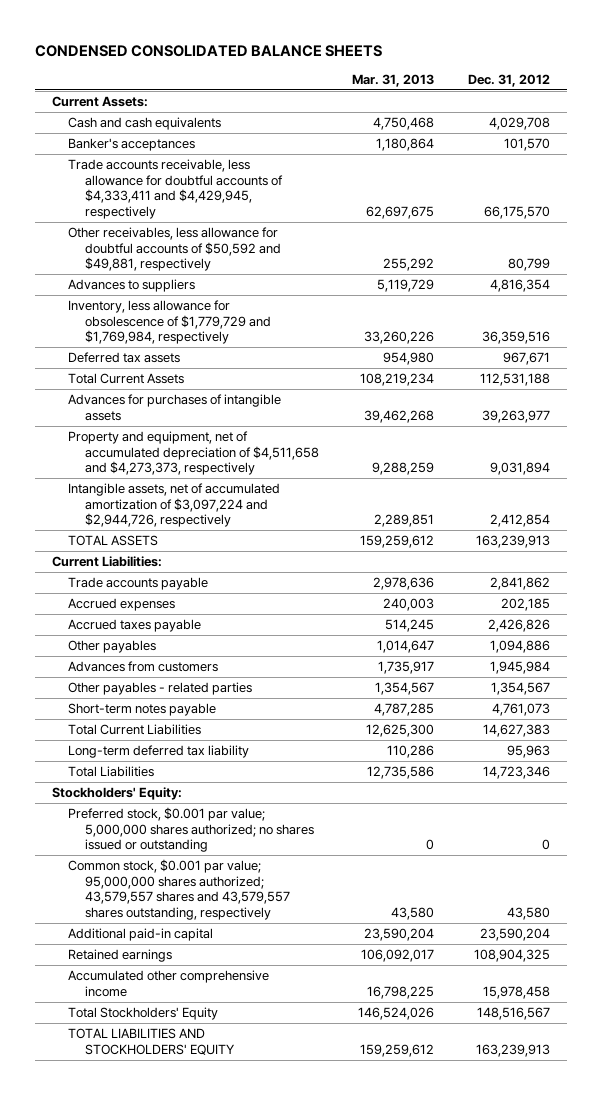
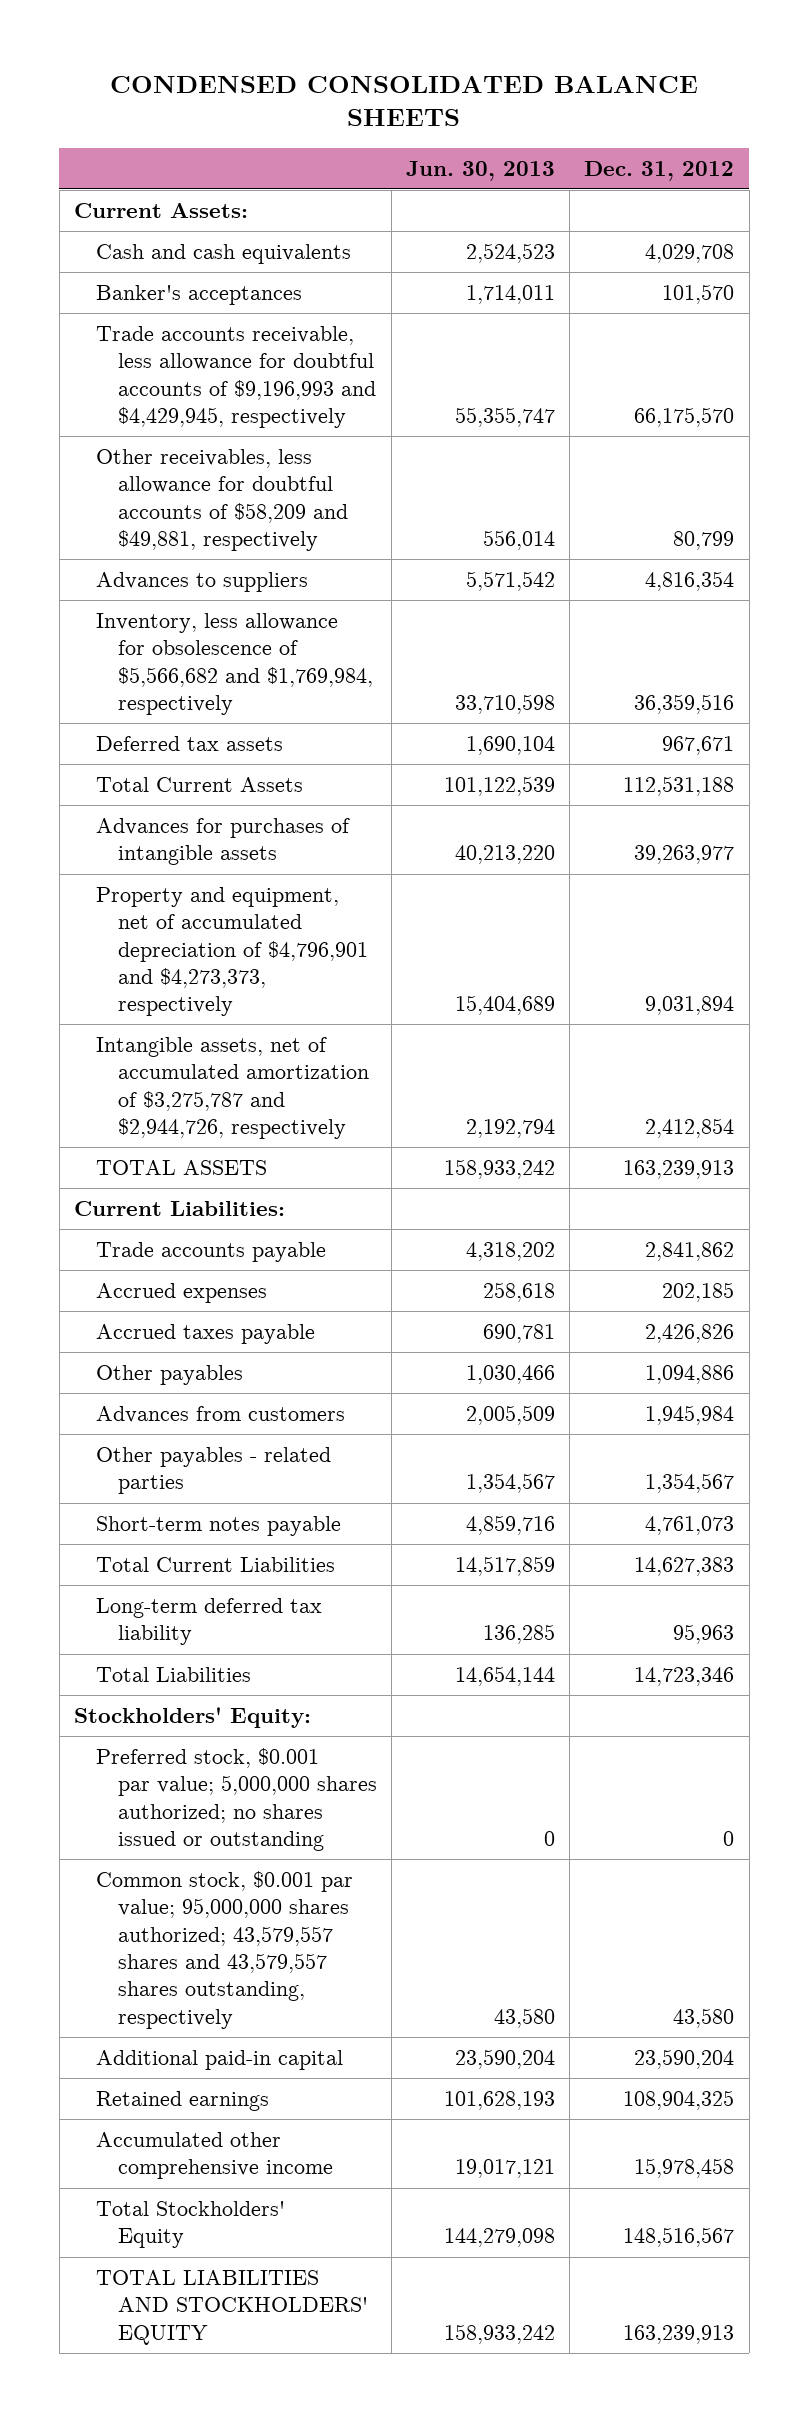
[352,73,435,87] Mar. 31, 2013 -> none
none -> [406,160,556,181] Jun. 30, 2013
[68,159,283,219] Trade accounts receivable, less allowance for doubtful accounts of $4,333,411 and $4,429,945, respectively -> [95,326,376,428] Trade accounts receivable, less allowance for doubtful accounts of $9,196,993 and $4,429,945, respectively
[68,227,281,272] Other receivables, less allowance for doubtful accounts of $50,592 and $49,881, respectively -> [95,449,348,551] Other receivables, less allowance for doubtful accounts of $58,209 and $49,881, respectively
[68,300,271,345] Inventory, less allowance for obsolescence of $1,779,729 and $1,769,984, respectively -> [95,613,373,715] Inventory, less allowance for obsolescence of $5,566,682 and $1,769,984, respectively
[68,431,319,476] Property and equipment, net of accumulated depreciation of $4,511,658 and $4,273,373, respectively -> [95,887,368,1017] Property and equipment, net of accumulated depreciation of $4,796,901 and $4,273,373, respectively
[68,483,281,528] Intangible assets, net of accumulated amortization of $3,097,224 and $2,944,726, respectively -> [95,1037,369,1139] Intangible assets, net of accumulated amortization of $3,275,787 and $2,944,726, respectively

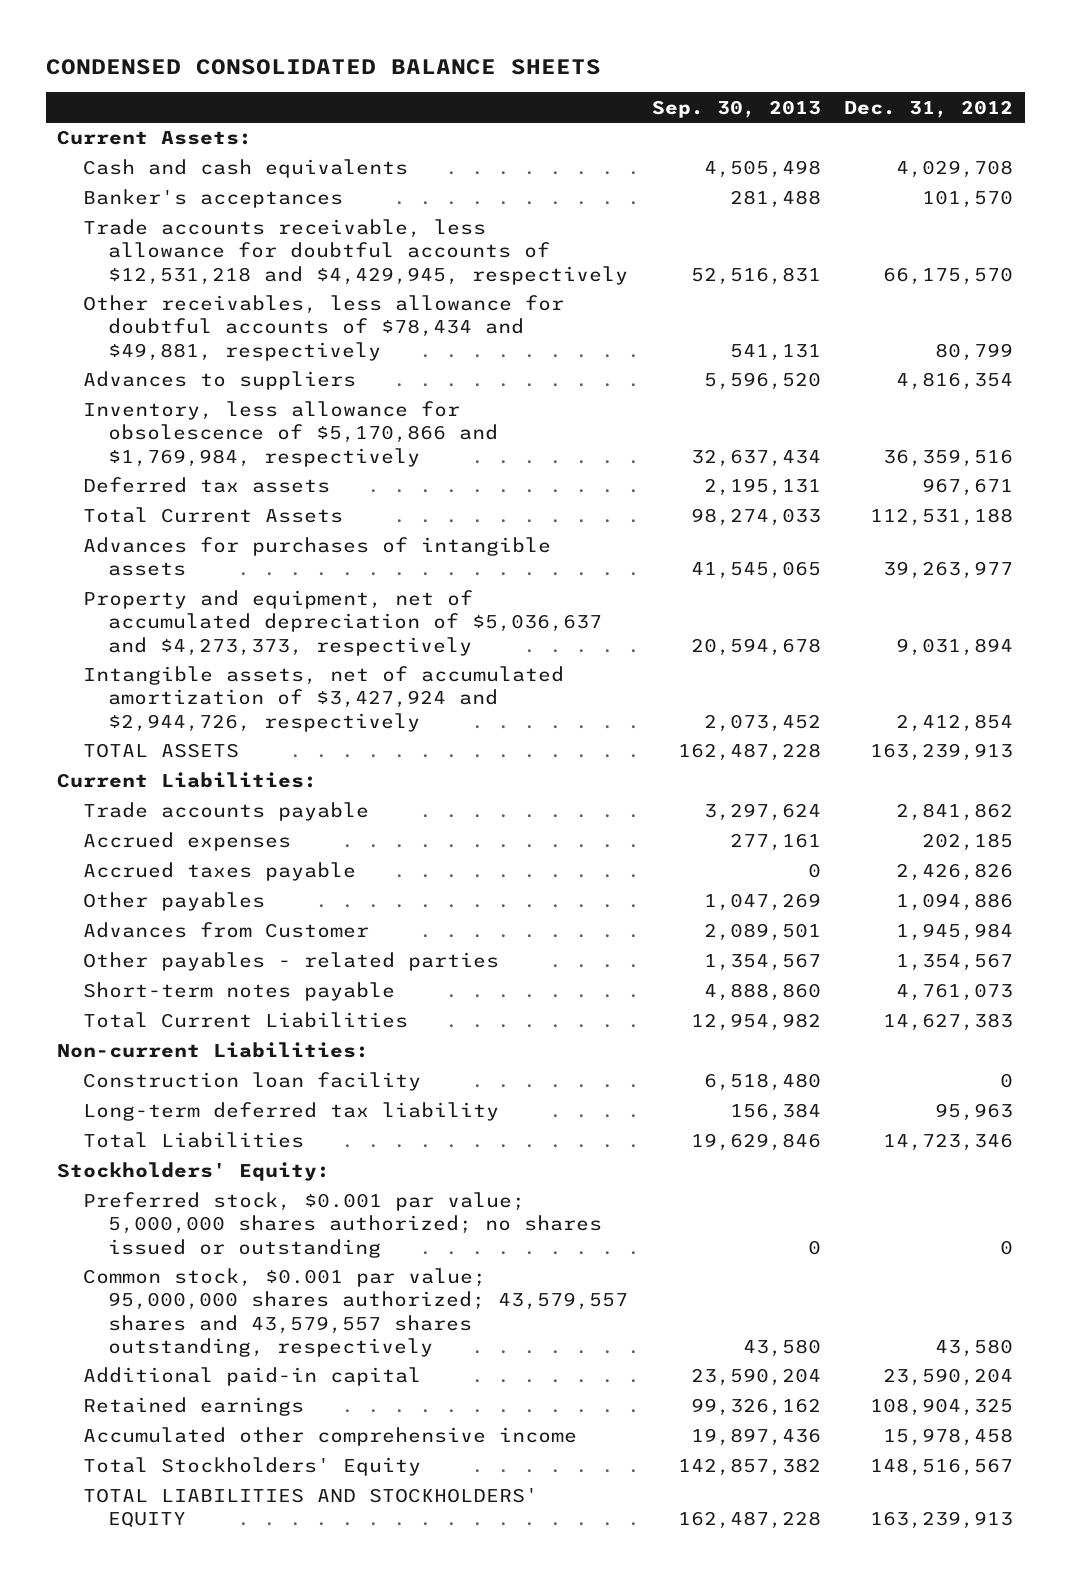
[406,160,556,181] Jun. 30, 2013 -> none
none -> [651,99,821,118] Sep. 30, 2013
[95,326,376,428] Trade accounts receivable, less allowance for doubtful accounts of $9,196,993 and $4,429,945, respectively -> [82,219,628,285] Trade accounts receivable, less allowance for doubtful accounts of $12,531,218 and $4,429,945, respectively
[95,449,348,551] Other receivables, less allowance for doubtful accounts of $58,209 and $49,881, respectively -> [82,295,564,361] Other receivables, less allowance for doubtful accounts of $78,434 and $49,881, respectively
[95,613,373,715] Inventory, less allowance for obsolescence of $5,566,682 and $1,769,984, respectively -> [82,401,498,467] Inventory, less allowance for obsolescence of $5,170,866 and $1,769,984, respectively
[95,887,368,1017] Property and equipment, net of accumulated depreciation of $4,796,901 and $4,273,373, respectively -> [82,590,602,656] Property and equipment, net of accumulated depreciation of $5,036,637 and $4,273,373, respectively
[95,1037,369,1139] Intangible assets, net of accumulated amortization of $3,275,787 and $2,944,726, respectively -> [82,666,564,732] Intangible assets, net of accumulated amortization of $3,427,924 and $2,944,726, respectively
[95,1406,345,1424] Advances from customers -> [82,922,369,939] Advances from Customer
none -> [57,1042,370,1059] Non-current Liabilities:
none -> [82,1072,421,1092] Construction loan facility

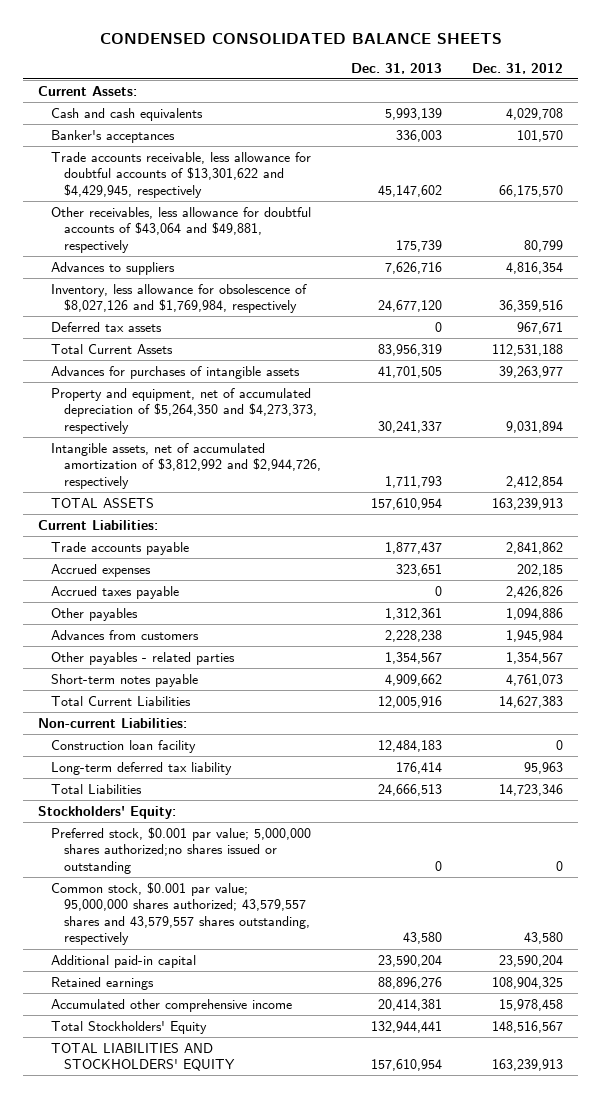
[651,99,821,118] Sep. 30, 2013 -> none
none -> [351,62,443,74] Dec. 31, 2013
[82,219,628,285] Trade accounts receivable, less allowance for doubtful accounts of $12,531,218 and $4,429,945, respectively -> [51,151,312,198] Trade accounts receivable, less allowance for doubtful accounts of $13,301,622 and $4,429,945, respectively
[82,295,564,361] Other receivables, less allowance for doubtful accounts of $78,434 and $49,881, respectively -> [51,206,312,253] Other receivables, less allowance for doubtful accounts of $43,064 and $49,881, respectively
[82,401,498,467] Inventory, less allowance for obsolescence of $5,170,866 and $1,769,984, respectively -> [51,283,308,314] Inventory, less allowance for obsolescence of $8,027,126 and $1,769,984, respectively
[82,590,602,656] Property and equipment, net of accumulated depreciation of $5,036,637 and $4,273,373, respectively -> [51,387,317,434] Property and equipment, net of accumulated depreciation of $5,264,350 and $4,273,373, respectively
[82,666,564,732] Intangible assets, net of accumulated amortization of $3,427,924 and $2,944,726, respectively -> [51,442,321,489] Intangible assets, net of accumulated amortization of $3,812,992 and $2,944,726, respectively
[82,922,369,939] Advances from Customer -> [51,629,200,640] Advances from customers
[82,1192,602,1258] Preferred stock, $0.001 par value; 5,000,000 shares authorized; no shares issued or outstanding -> [51,826,312,874] Preferred stock, $0.001 par value; 5,000,000 shares authorized;no shares issued or outstanding

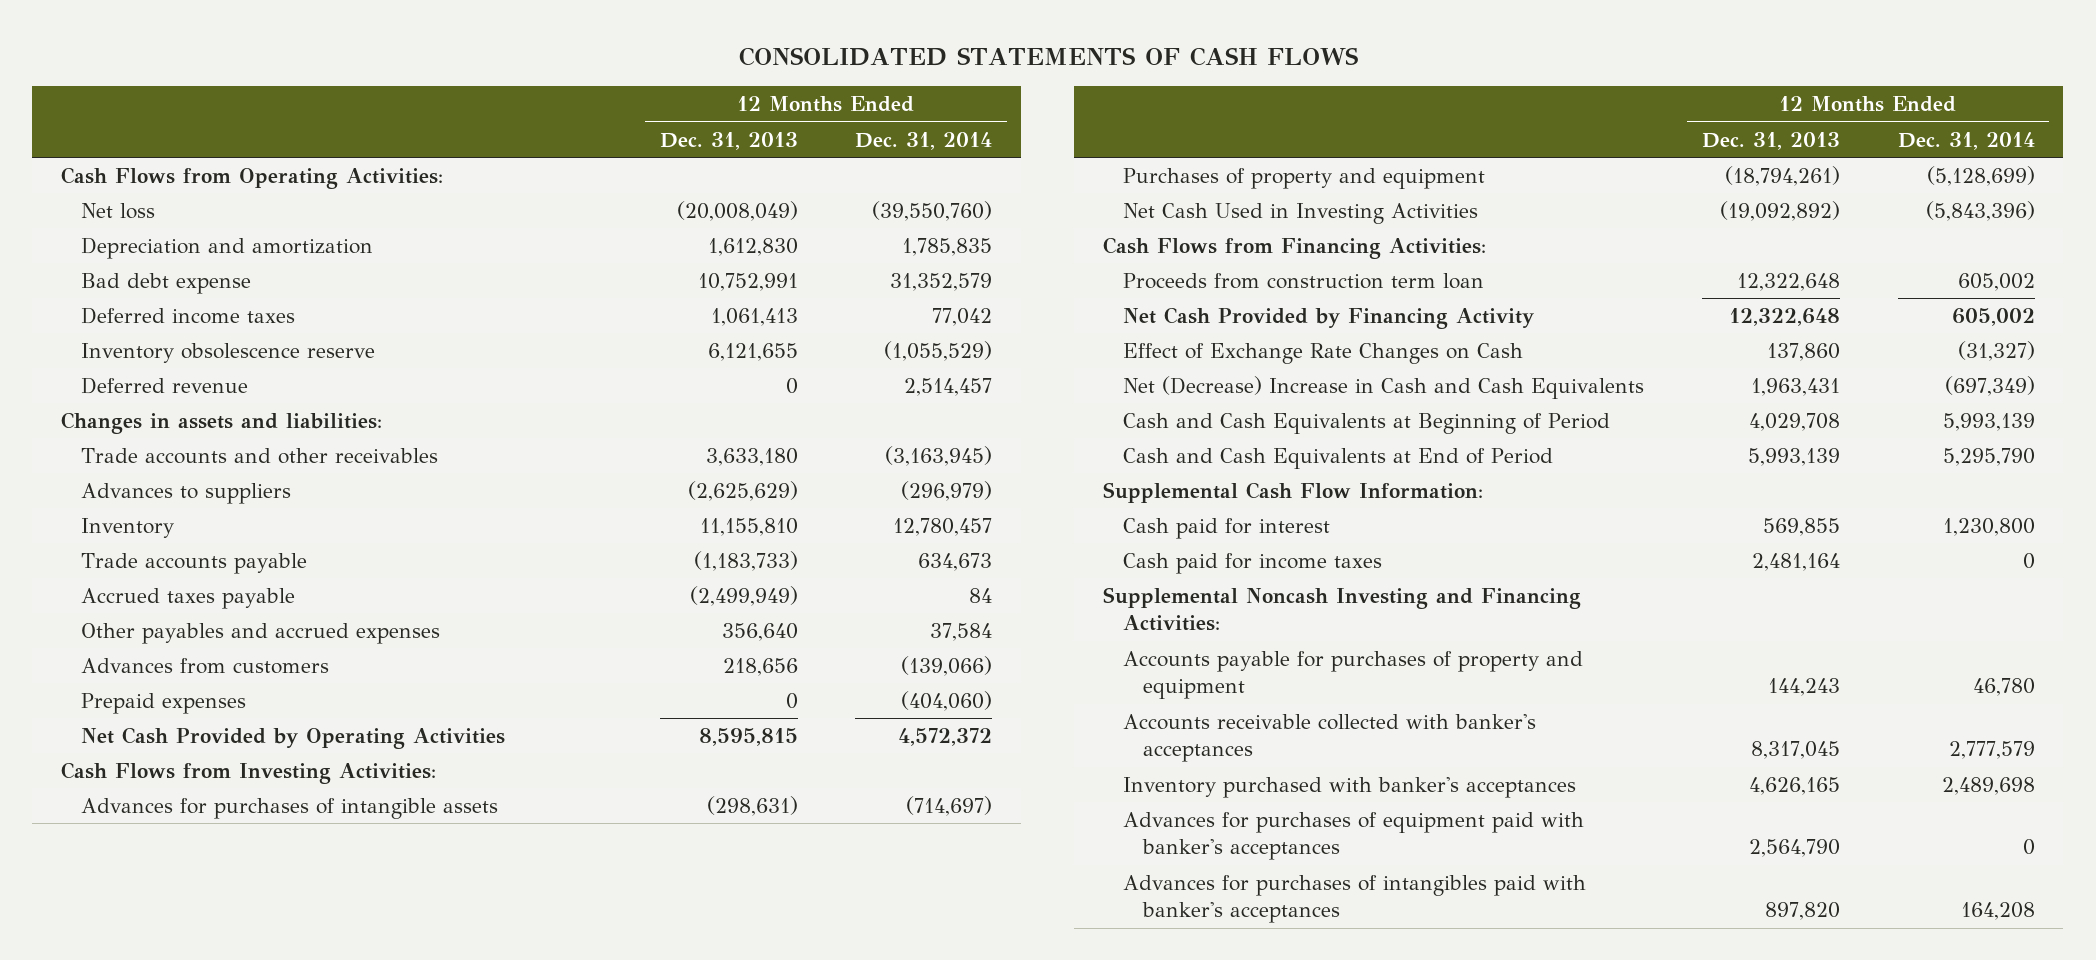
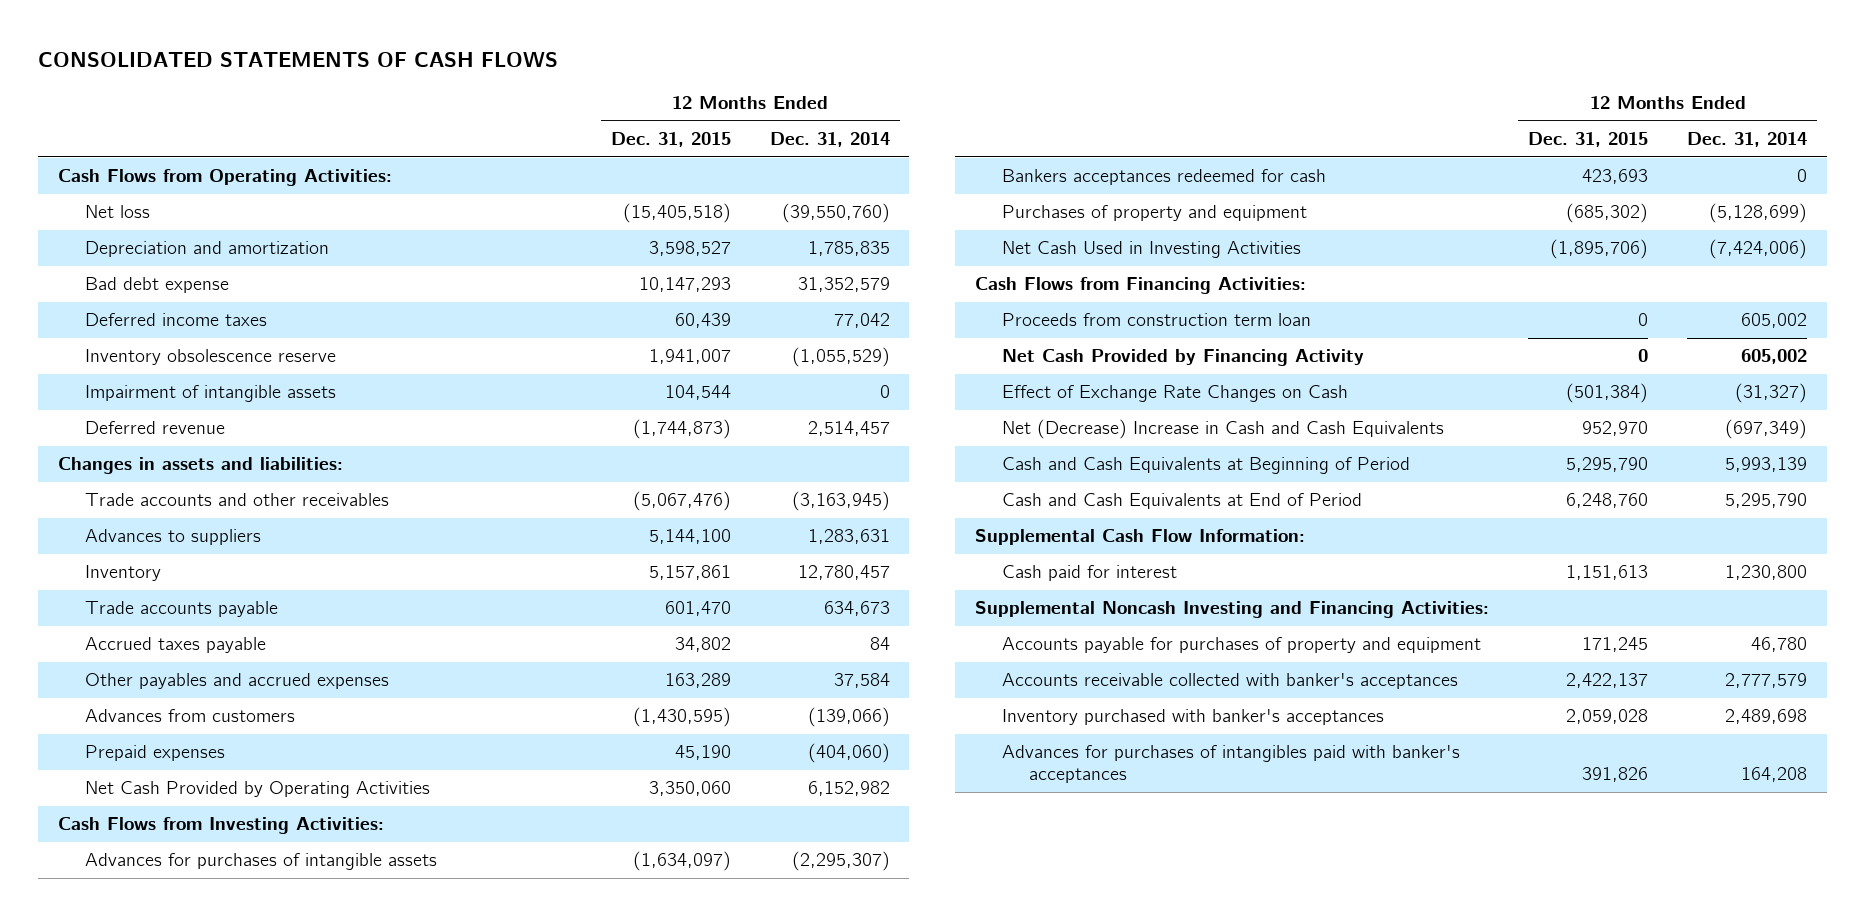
[659,131,798,150] Dec. 31, 2013 -> none
none -> [610,132,731,148] Dec. 31, 2015
none -> [84,385,336,403] Impairment of intangible assets
[901,481,993,502] (296,979) -> [807,529,890,545] 1,283,631
[898,728,993,747] 4,572,372 -> [807,781,890,797] 6,152,982
[906,796,993,817] (714,697) -> [791,851,890,872] (2,295,307)
none -> [1002,169,1327,186] Bankers acceptances redeemed for cash
[1925,201,2035,222] (5,843,396) -> [1709,239,1808,260] (7,424,006)
[1122,553,1382,575] Cash paid for income taxes -> none
[1122,812,1584,861] Advances for purchases of equipment paid with banker's acceptances -> none

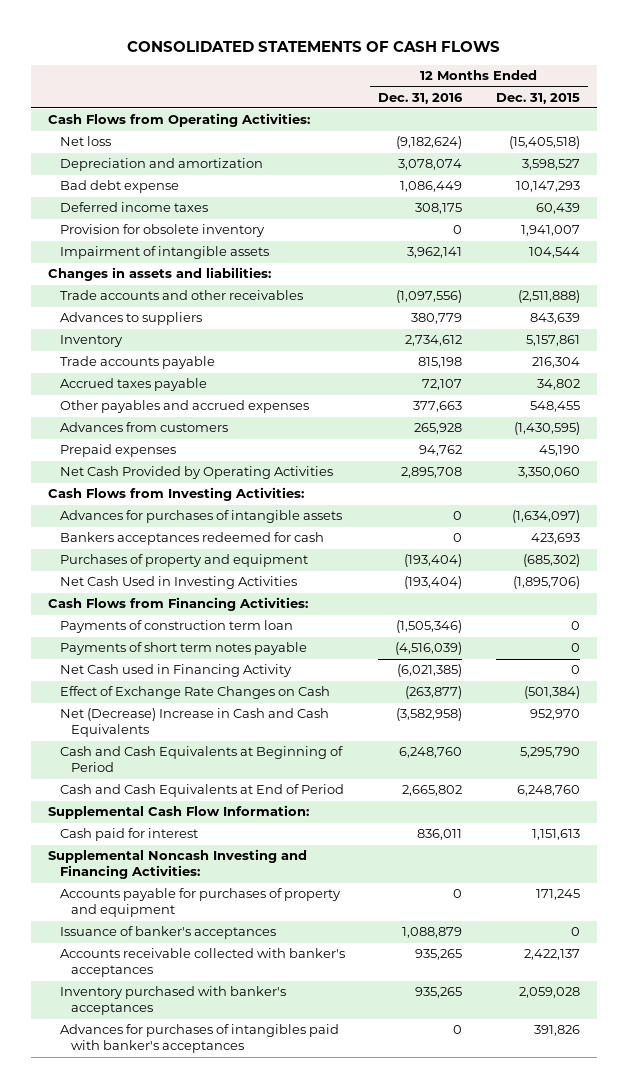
[769,132,890,148] Dec. 31, 2014 -> none
none -> [378,92,464,104] Dec. 31, 2016
[84,349,336,366] Inventory obsolescence reserve -> [59,224,265,238] Provision for obsolete inventory
[84,421,225,435] Deferred revenue -> none
[632,491,731,512] (5,067,476) -> [517,290,580,304] (2,511,888)
[648,529,731,545] 5,144,100 -> [529,313,580,325] 843,639
[664,601,731,617] 601,470 -> [531,357,580,369] 216,304
[664,673,731,689] 163,289 -> [529,401,580,413] 548,455
[1002,313,1312,327] Proceeds from construction term loan -> [59,620,293,634] Payments of construction term loan
none -> [59,642,307,656] Payments of short term notes payable
[1002,349,1365,367] Net Cash Provided by Financing Activity -> [59,664,292,678] Net Cash used in Financing Activity
none -> [59,926,276,940] Issuance of banker's acceptances

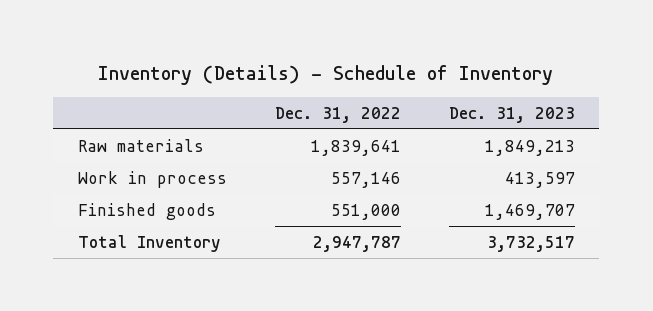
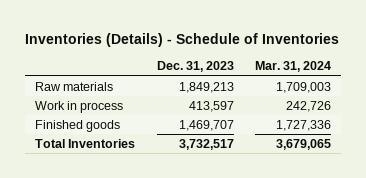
[98,64,554,85] Inventory (Details) - Schedule of Inventory -> [24,33,339,48] Inventories (Details) - Schedule of Inventories
[274,106,401,123] Dec. 31, 2022 -> none
none -> [254,61,331,73] Mar. 31, 2024
[77,234,221,252] Total Inventory -> [35,138,136,148] Total Inventories

